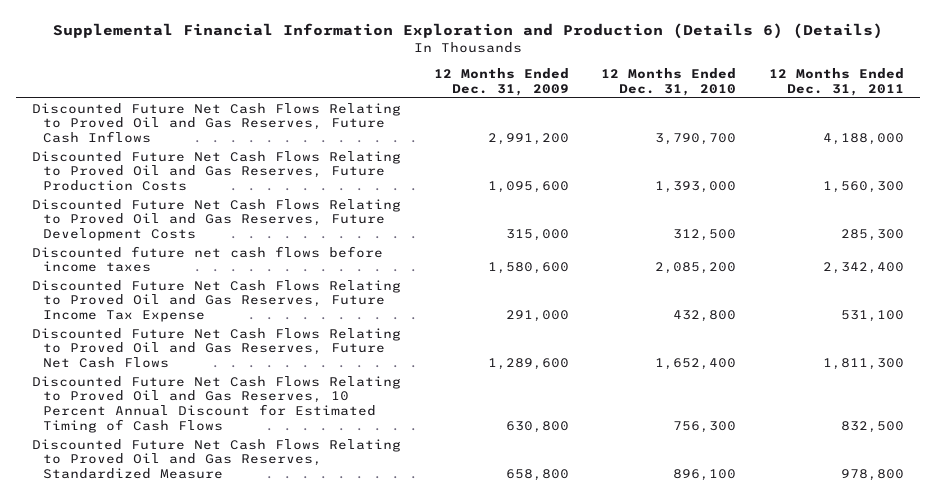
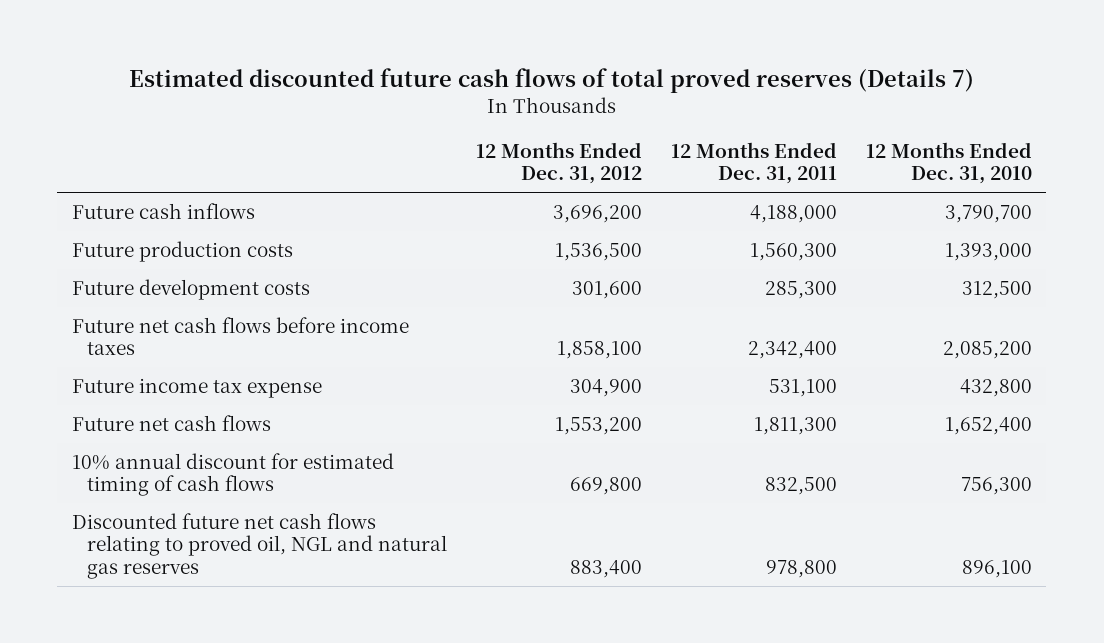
[53,23,884,40] Supplemental Financial Information Exploration and Production (Details 6) (Details) -> [128,68,974,94] Estimated discounted future cash flows of total proved reserves (Details 7)
[433,68,569,96] 12 Months Ended Dec. 31, 2009 -> none
none -> [475,141,642,185] 12 Months Ended Dec. 31, 2012
[32,102,402,144] Discounted Future Net Cash Flows Relating to Proved Oil and Gas Reserves, Future Cash Inflows -> [71,202,255,219] Future cash inflows
[32,150,402,192] Discounted Future Net Cash Flows Relating to Proved Oil and Gas Reserves, Future Production Costs -> [71,240,293,262] Future production costs
[32,198,402,242] Discounted Future Net Cash Flows Relating to Proved Oil and Gas Reserves, Future Development Costs -> [71,278,310,300] Future development costs
[32,245,384,273] Discounted future net cash flows before income taxes -> [71,316,409,356] Future net cash flows before income taxes
[32,279,402,323] Discounted Future Net Cash Flows Relating to Proved Oil and Gas Reserves, Future Income Tax Expense -> [71,377,322,398] Future income tax expense
[32,327,402,369] Discounted Future Net Cash Flows Relating to Proved Oil and Gas Reserves, Future Net Cash Flows -> [71,414,271,431] Future net cash flows
[32,375,402,434] Discounted Future Net Cash Flows Relating to Proved Oil and Gas Reserves, 10 Percent Annual Discount for Estimated Timing of Cash Flows -> [71,452,394,497] 10% annual discount for estimated timing of cash flows
[32,438,402,480] Discounted Future Net Cash Flows Relating to Proved Oil and Gas Reserves, Standardized Measure -> [71,512,447,580] Discounted future net cash flows relating to proved oil, NGL and natural gas reserves

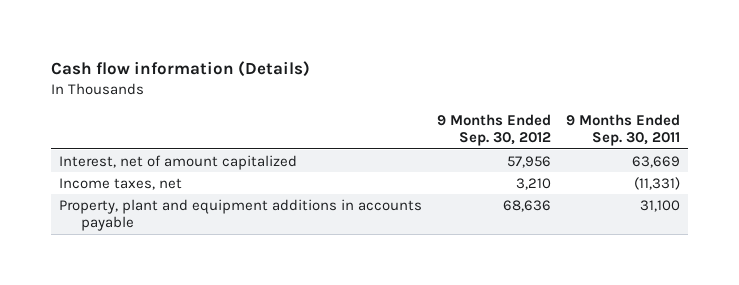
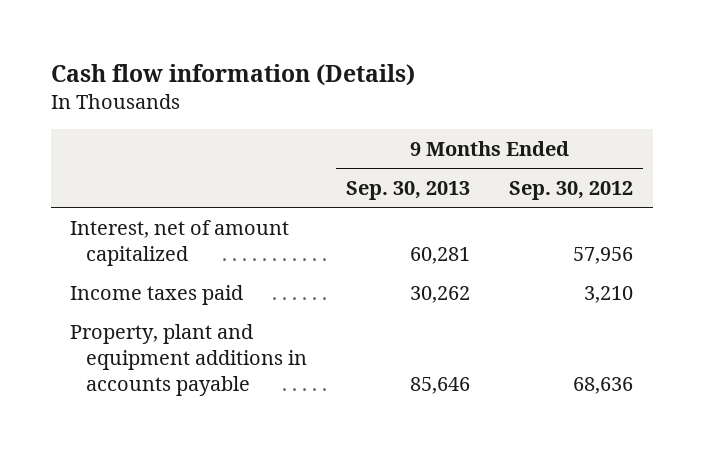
[566,113,681,147] 9 Months Ended Sep. 30, 2011 -> none
none -> [346,180,471,200] Sep. 30, 2013
[58,177,182,190] Income taxes, net -> [70,284,244,305] Income taxes paid

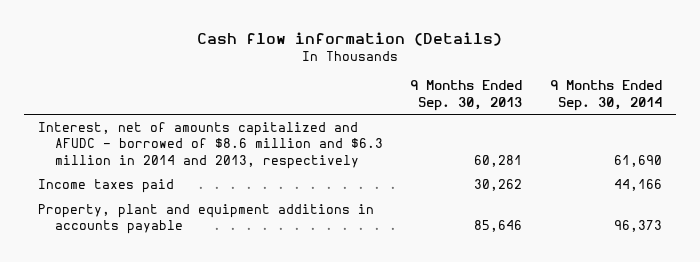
[509,180,634,200] Sep. 30, 2012 -> none
none -> [549,80,662,111] 9 Months Ended Sep. 30, 2014
[70,219,290,266] Interest, net of amount capitalized -> [38,122,383,169] Interest, net of amounts capitalized and AFUDC - borrowed of $8.6 million and $6.3 million in 2014 and 2013, respectively

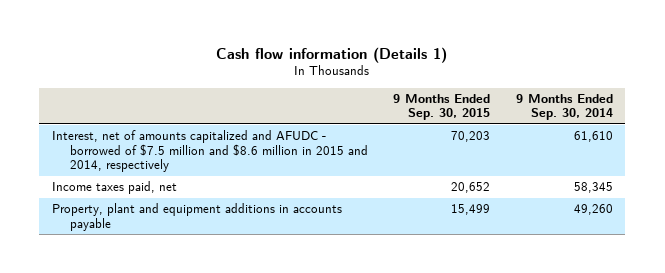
[196,31,502,46] Cash flow information (Details) -> [216,46,448,63] Cash flow information (Details 1)
[410,80,523,111] 9 Months Ended Sep. 30, 2013 -> none
none -> [393,93,491,121] 9 Months Ended Sep. 30, 2015
[38,122,383,169] Interest, net of amounts capitalized and AFUDC - borrowed of $8.6 million and $6.3 million in 2014 and 2013, respectively -> [51,130,369,172] Interest, net of amounts capitalized and AFUDC - borrowed of $7.5 million and $8.6 million in 2015 and 2014, respectively
[613,154,662,167] 61,690 -> [573,131,613,143] 61,610
[38,179,175,194] Income taxes paid -> [51,181,177,195] Income taxes paid, net
[613,179,662,192] 44,166 -> [573,182,613,194] 58,345
[613,220,662,233] 96,373 -> [573,204,613,216] 49,260

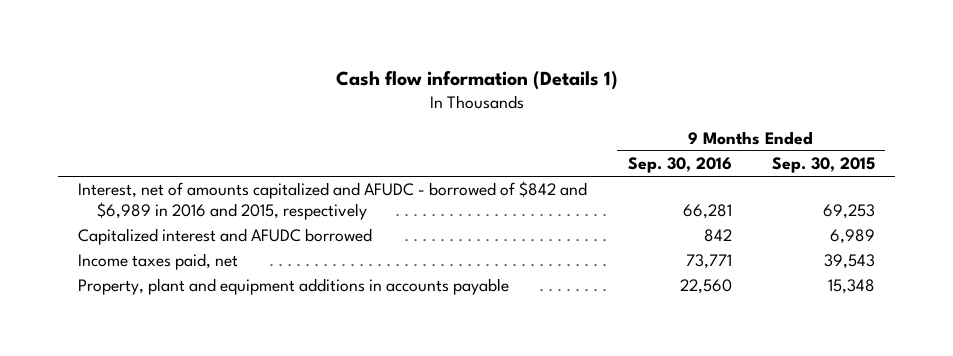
[515,93,613,121] 9 Months Ended Sep. 30, 2014 -> none
none -> [627,157,732,174] Sep. 30, 2016
[51,130,369,172] Interest, net of amounts capitalized and AFUDC - borrowed of $7.5 million and $8.6 million in 2015 and 2014, respectively -> [78,181,588,221] Interest, net of amounts capitalized and AFUDC - borrowed of $842 and $6,989 in 2016 and 2015, respectively
[451,131,491,143] 70,203 -> [822,204,875,220] 69,253
none -> [78,228,373,246] Capitalized interest and AFUDC borrowed
[451,182,491,194] 20,652 -> [823,254,875,270] 39,543
[451,204,491,216] 15,499 -> [827,279,875,295] 15,348

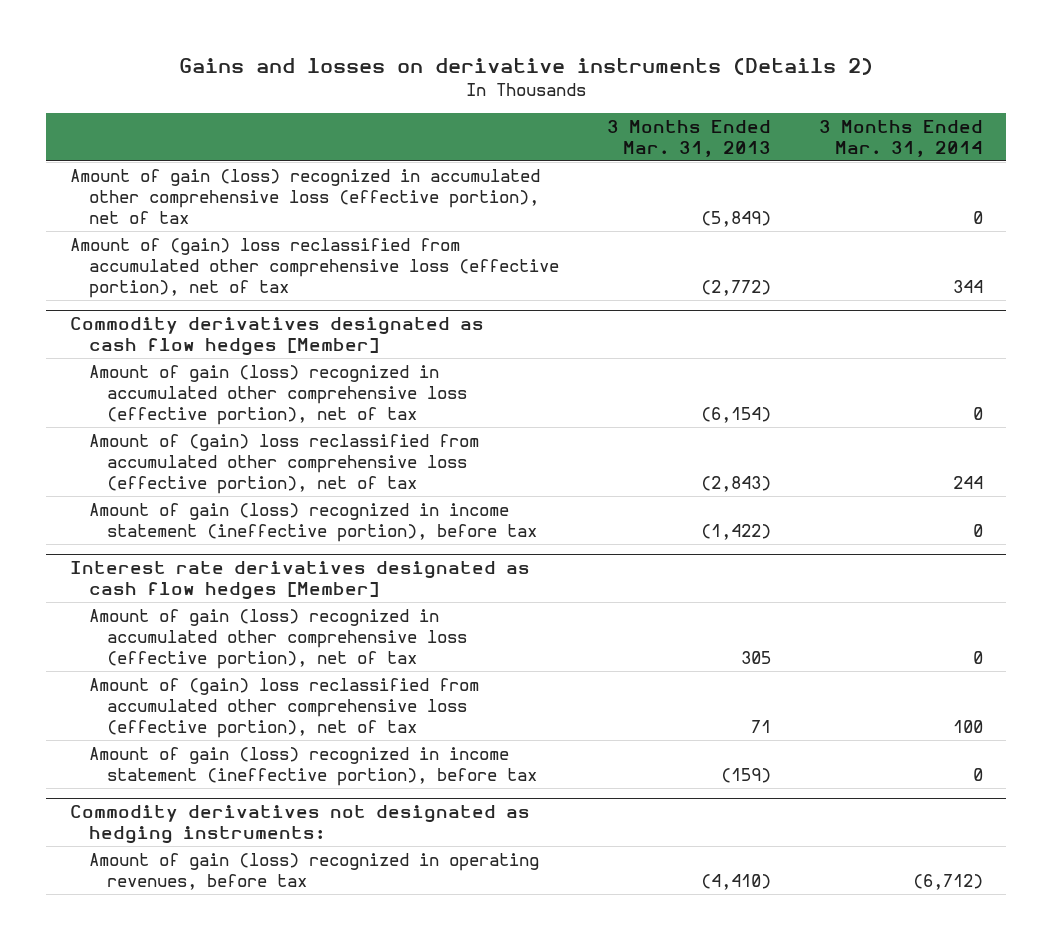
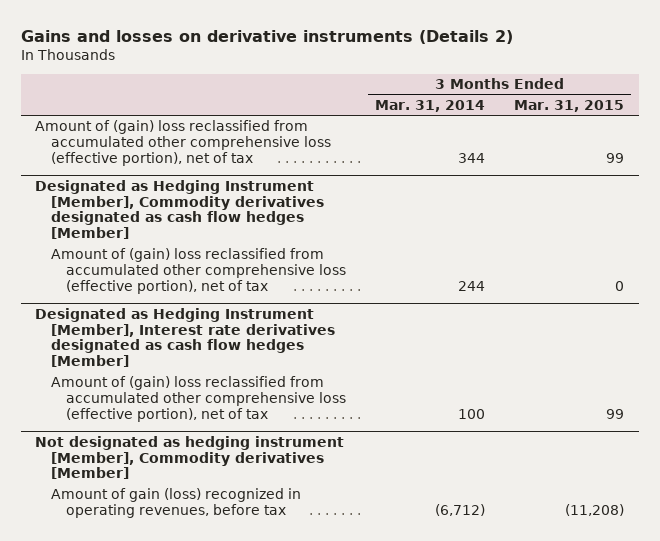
[606,119,771,157] 3 Months Ended Mar. 31, 2013 -> none
none -> [514,99,625,112] Mar. 31, 2015
[69,168,540,224] Amount of gain (loss) recognized in accumulated other comprehensive loss (effective portion), net of tax -> none
[88,364,468,425] Amount of gain (loss) recognized in accumulated other comprehensive loss (effective portion), net of tax -> none
[69,317,484,357] Commodity derivatives designated as cash flow hedges [Member] -> [35,180,324,240] Designated as Hedging Instrument [Member], Commodity derivatives designated as cash flow hedges [Member]
[88,502,538,542] Amount of gain (loss) recognized in income statement (ineffective portion), before tax -> none
[88,608,468,669] Amount of gain (loss) recognized in accumulated other comprehensive loss (effective portion), net of tax -> none
[69,561,530,601] Interest rate derivatives designated as cash flow hedges [Member] -> [35,308,335,368] Designated as Hedging Instrument [Member], Interest rate derivatives designated as cash flow hedges [Member]
[88,746,538,786] Amount of gain (loss) recognized in income statement (ineffective portion), before tax -> none
[69,805,530,845] Commodity derivatives not designated as hedging instruments: -> [35,436,345,480] Not designated as hedging instrument [Member], Commodity derivatives [Member]

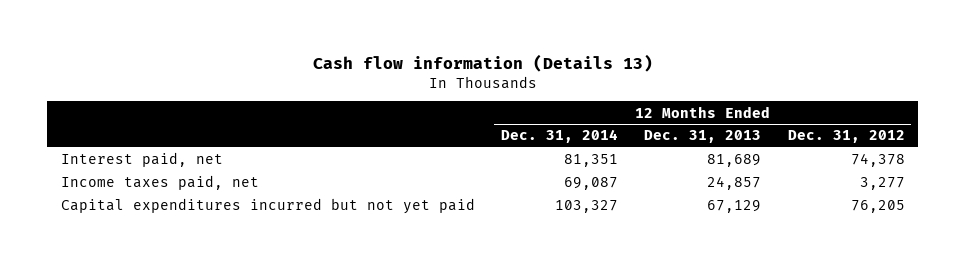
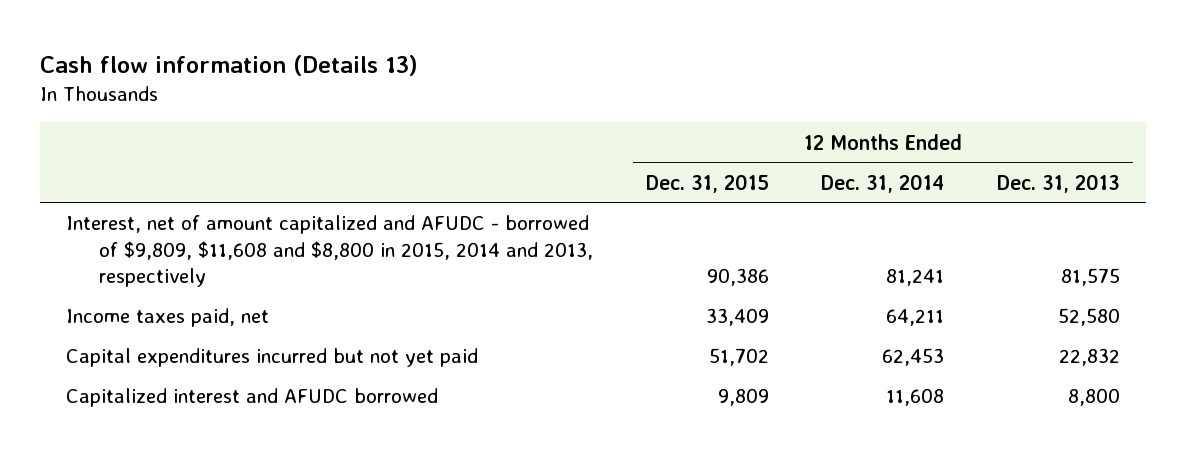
[787,130,905,144] Dec. 31, 2012 -> none
none -> [645,173,769,193] Dec. 31, 2015
[60,152,223,168] Interest paid, net -> none
none -> [66,215,594,288] Interest, net of amount capitalized and AFUDC - borrowed of $9,809, $11,608 and $8,800 in 2015, 2014 and 2013, respectively
[564,177,619,191] 69,087 -> [886,309,945,327] 64,211
[707,176,762,191] 24,857 -> [1058,308,1121,327] 52,580
[555,200,619,214] 103,327 -> [882,348,945,367] 62,453
[707,200,762,214] 67,129 -> [1059,348,1121,367] 22,832
none -> [66,388,439,408] Capitalized interest and AFUDC borrowed

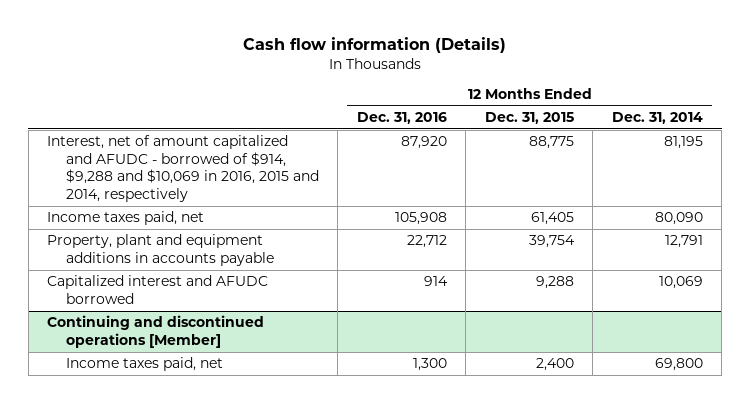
[39,54,418,76] Cash flow information (Details 13) -> [242,36,506,53] Cash flow information (Details)
[997,173,1121,193] Dec. 31, 2013 -> none
none -> [356,112,447,125] Dec. 31, 2016
[66,348,479,368] Capital expenditures incurred but not yet paid -> none
[66,215,594,288] Interest, net of amount capitalized and AFUDC - borrowed of $9,809, $11,608 and $8,800 in 2015, 2014 and 2013, respectively -> [47,135,319,202] Interest, net of amount capitalized and AFUDC - borrowed of $914, $9,288 and $10,069 in 2016, 2015 and 2014, respectively
[706,268,769,287] 90,386 -> [528,136,574,150] 88,775
[886,269,945,287] 81,241 -> [663,136,703,150] 81,195
[705,308,769,327] 33,409 -> [530,212,574,226] 61,405
[886,309,945,327] 64,211 -> [654,212,703,226] 80,090
none -> [47,234,274,266] Property, plant and equipment additions in accounts payable
[717,388,769,407] 9,809 -> [535,276,574,290] 9,288
[886,388,945,407] 11,608 -> [658,276,703,290] 10,069
none -> [47,315,265,348] Continuing and discontinued operations [Member]
none -> [65,357,223,372] Income taxes paid, net

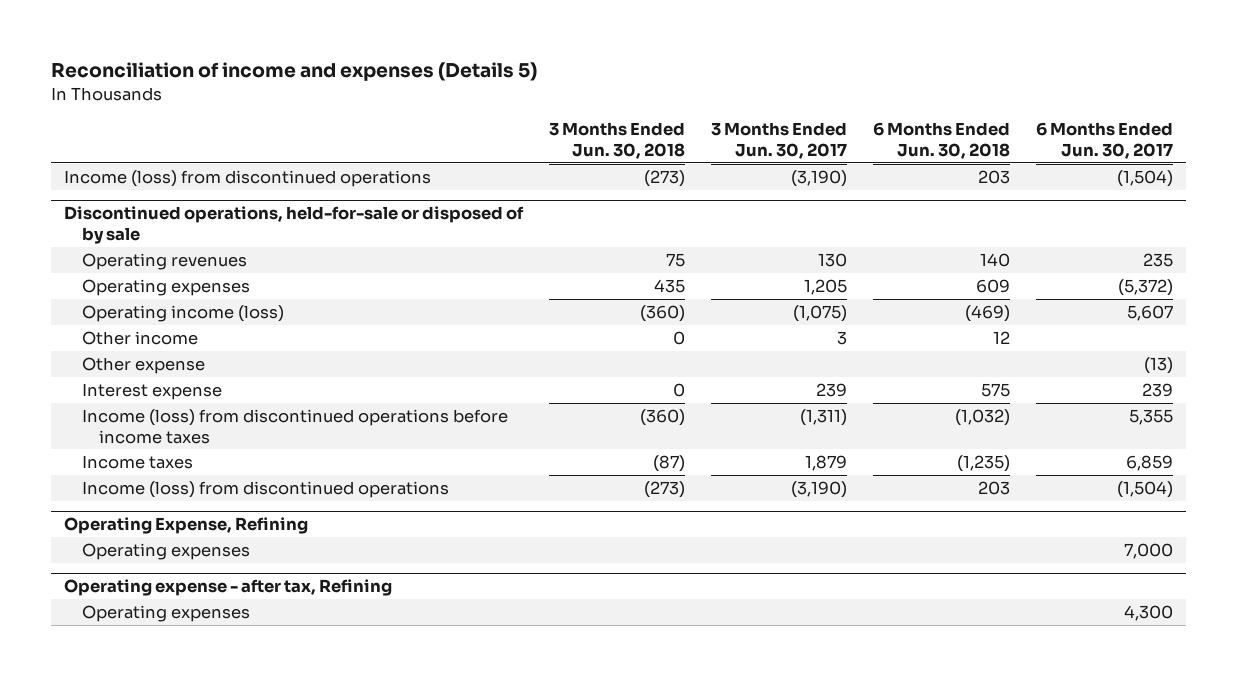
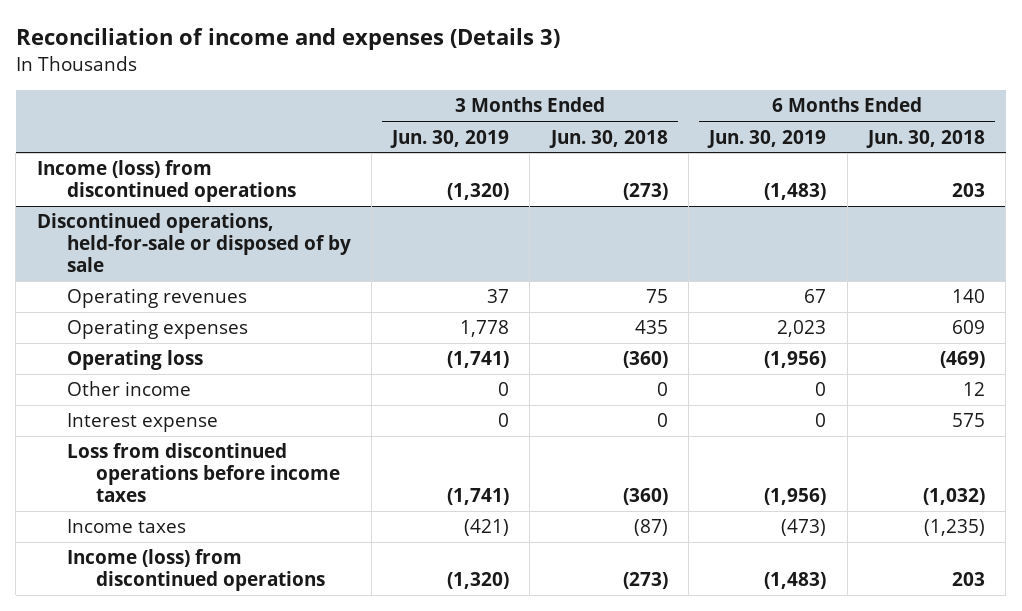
[51,62,538,82] Reconciliation of income and expenses (Details 5) -> [15,28,560,51] Reconciliation of income and expenses (Details 3)
[711,122,848,160] 3 Months Ended Jun. 30, 2017 -> none
[1036,122,1174,160] 6 Months Ended Jun. 30, 2017 -> none
none -> [390,129,510,148] Jun. 30, 2019
none -> [707,129,827,148] Jun. 30, 2019
[81,305,284,323] Operating income (loss) -> [66,350,203,371] Operating loss
[81,357,205,375] Other expense -> none
[81,409,508,444] Income (loss) from discontinued operations before income taxes -> [66,443,341,503] Loss from discontinued operations before income taxes
[64,517,309,535] Operating Expense, Refining -> none
[81,543,250,561] Operating expenses -> none
[64,579,393,597] Operating expense - after tax, Refining -> none
[81,605,250,623] Operating expenses -> none

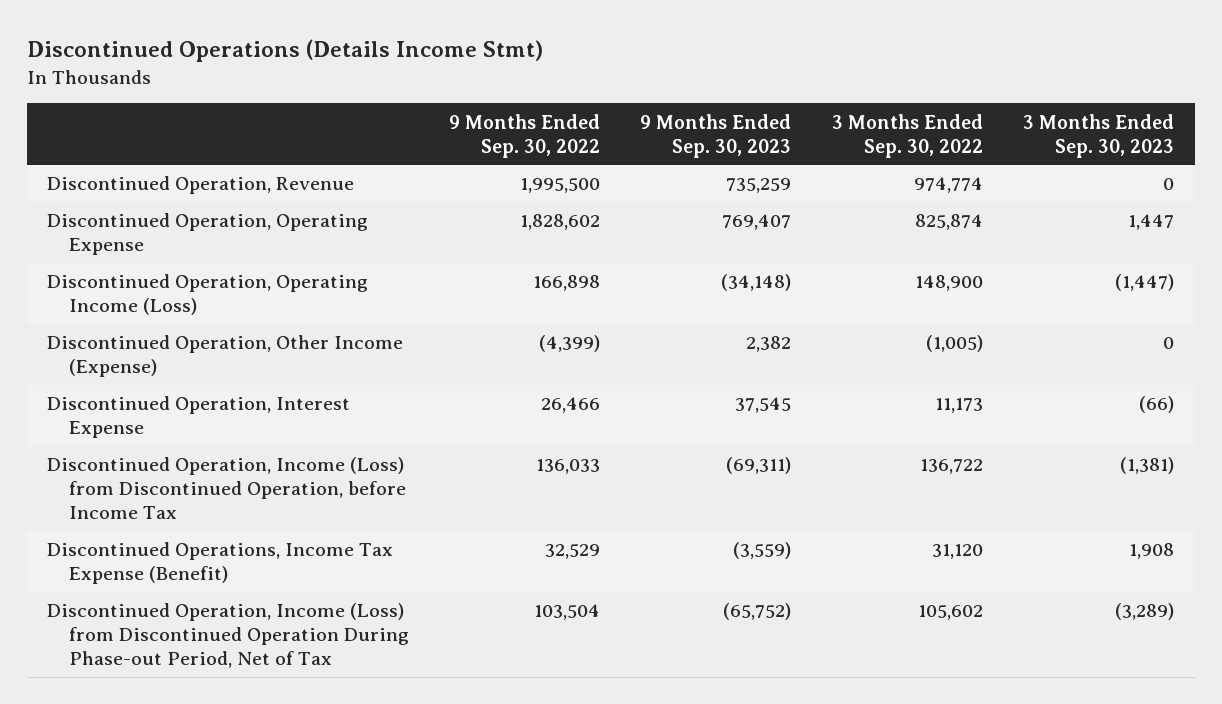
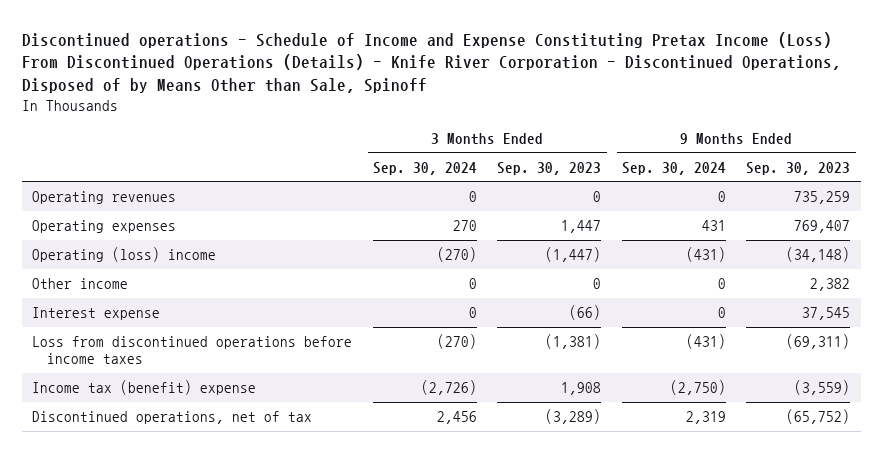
[27,39,544,63] Discontinued Operations (Details Income Stmt) -> [22,31,842,93] Discontinued operations - Schedule of Income and Expense Constituting Pretax Income (Loss) From Discontinued Operations (Details) - Knife River Corporation - Discontinued Operations, Disposed of by Means Other than Sale, Spinoff
[449,113,601,158] 9 Months Ended Sep. 30, 2022 -> none
[831,113,983,158] 3 Months Ended Sep. 30, 2022 -> none
none -> [372,161,477,175] Sep. 30, 2024
none -> [621,161,726,175] Sep. 30, 2024
[47,176,355,195] Discontinued Operation, Revenue -> [32,190,177,204] Operating revenues
[47,213,369,256] Discontinued Operation, Operating Expense -> [32,219,177,233] Operating expenses
[47,274,369,316] Discontinued Operation, Operating Income (Loss) -> [32,246,217,262] Operating (loss) income
[47,335,404,378] Discontinued Operation, Other Income (Expense) -> [32,277,129,289] Other income
[47,396,351,439] Discontinued Operation, Interest Expense -> [32,306,161,320] Interest expense
[47,457,406,520] Discontinued Operation, Income (Loss) from Discontinued Operation, before Income Tax -> [32,335,353,365] Loss from discontinued operations before income taxes
[47,542,394,585] Discontinued Operations, Income Tax Expense (Benefit) -> [32,379,257,395] Income tax (benefit) expense
[47,603,409,669] Discontinued Operation, Income (Loss) from Discontinued Operation During Phase-out Period, Net of Tax -> [32,410,313,424] Discontinued operations, net of tax

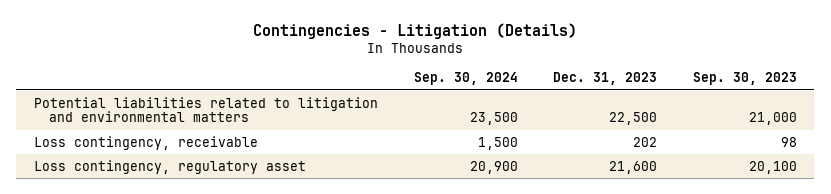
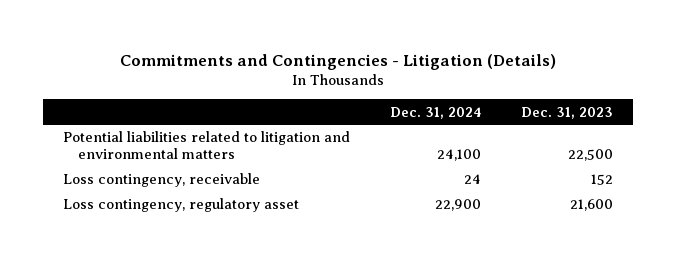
[253,22,578,39] Contingencies - Litigation (Details) -> [120,53,557,70] Commitments and Contingencies - Litigation (Details)
[413,72,518,86] Sep. 30, 2024 -> none
[692,72,797,86] Sep. 30, 2023 -> none
none -> [390,106,482,119] Dec. 31, 2024
[633,136,658,147] 202 -> [590,174,613,186] 152

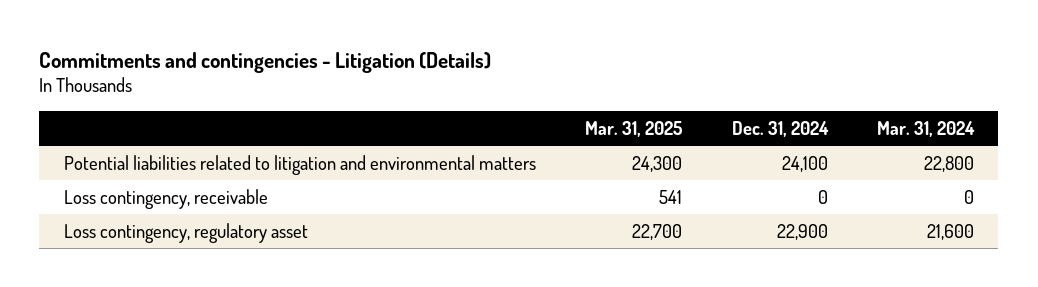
[120,53,557,70] Commitments and Contingencies - Litigation (Details) -> [39,51,492,73] Commitments and contingencies - Litigation (Details)
[520,106,613,119] Dec. 31, 2023 -> none
none -> [585,120,683,137] Mar. 31, 2025
none -> [876,120,975,137] Mar. 31, 2024
[464,174,482,185] 24 -> [817,189,828,204] 0

